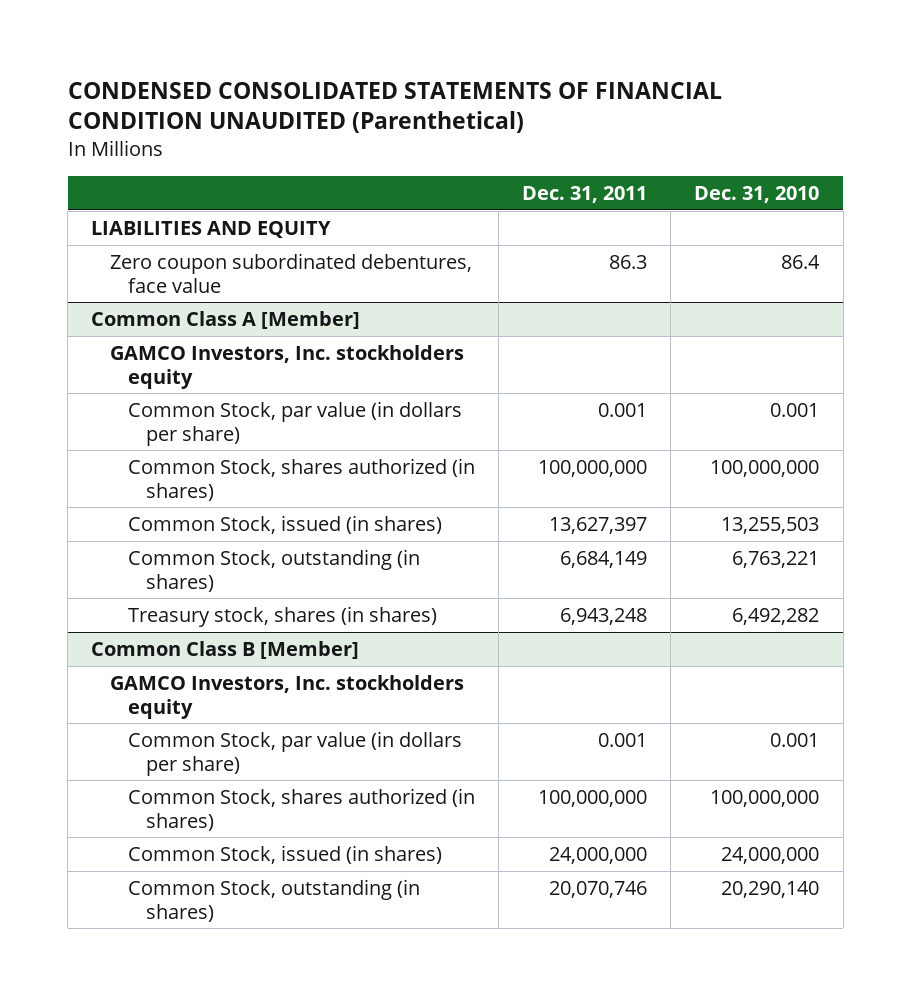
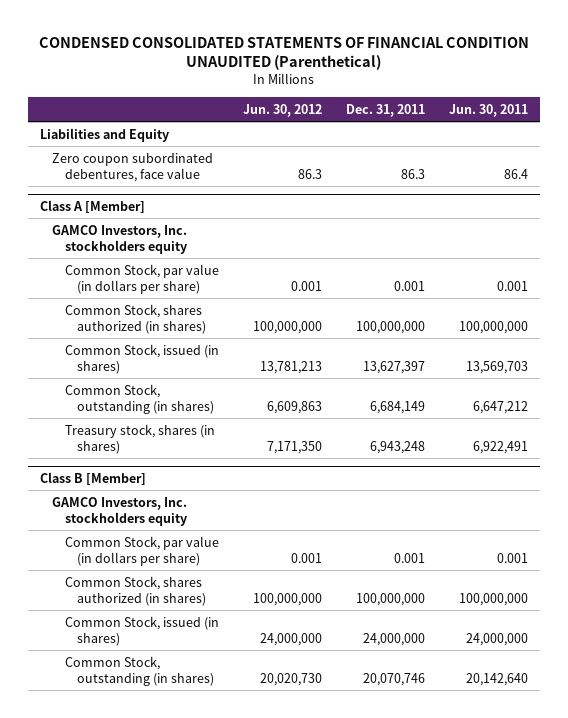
[694,185,820,203] Dec. 31, 2010 -> none
none -> [242,103,322,117] Jun. 30, 2012
none -> [448,103,528,117] Jun. 30, 2011
[91,220,332,238] LIABILITIES AND EQUITY -> [39,127,169,142] Liabilities and Equity
[91,310,361,329] Common Class A [Member] -> [39,199,145,213] Class A [Member]
[91,640,360,659] Common Class B [Member] -> [39,471,146,485] Class B [Member]

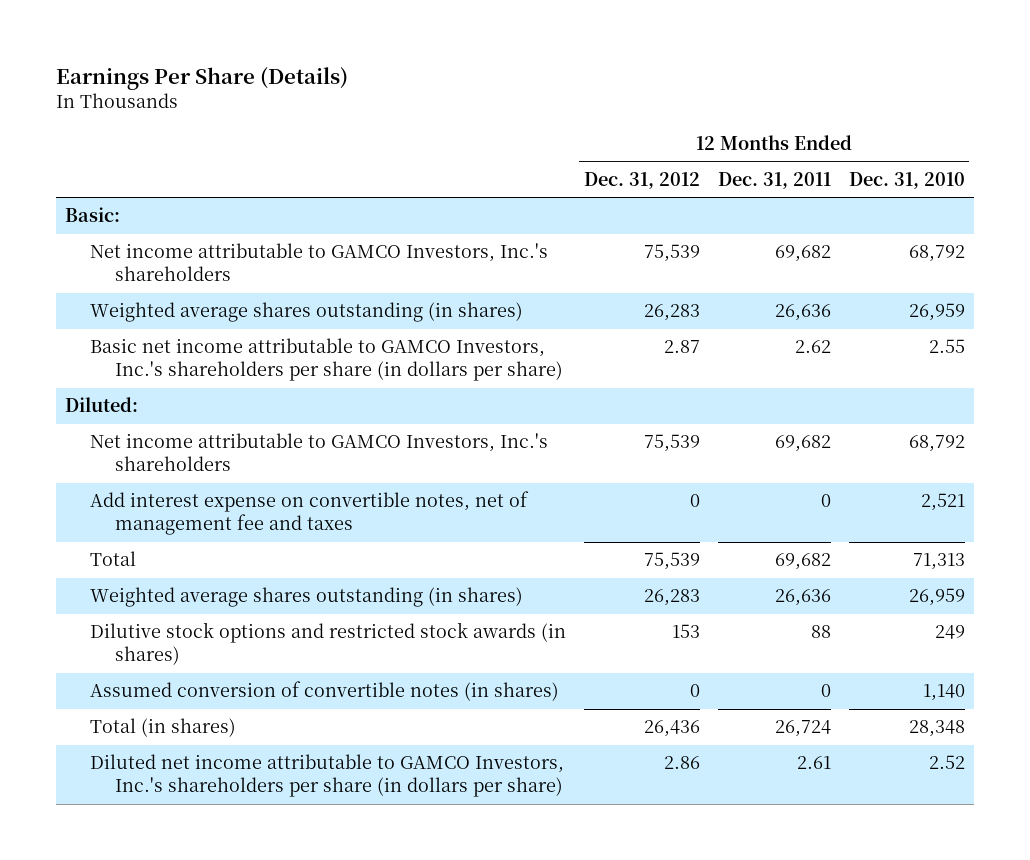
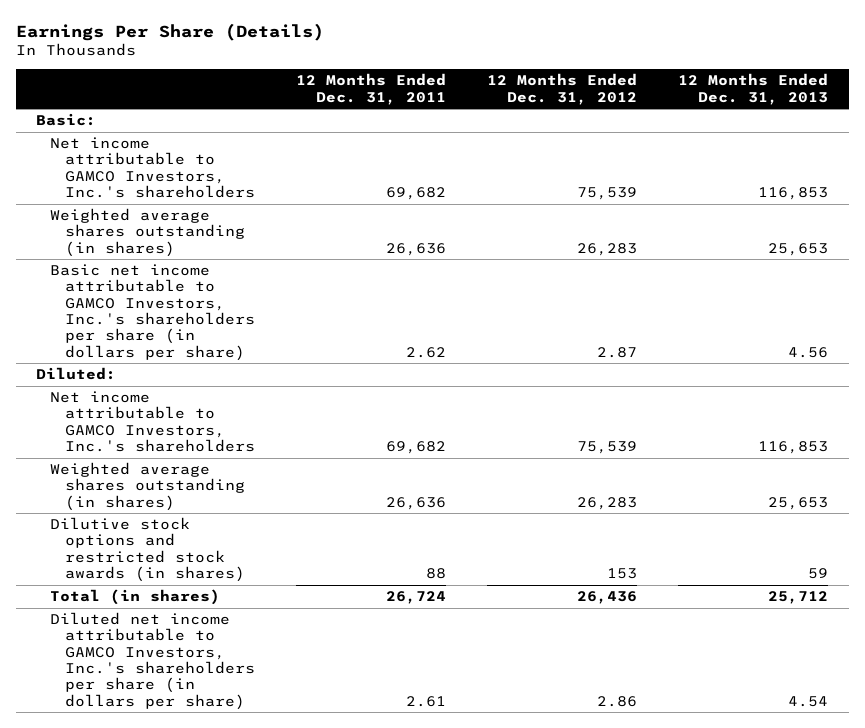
[848,171,965,189] Dec. 31, 2010 -> none
none -> [678,73,829,105] 12 Months Ended Dec. 31, 2013
[89,491,529,536] Add interest expense on convertible notes, net of management fee and taxes -> none
[89,551,136,567] Total -> none
[89,681,559,702] Assumed conversion of convertible notes (in shares) -> none

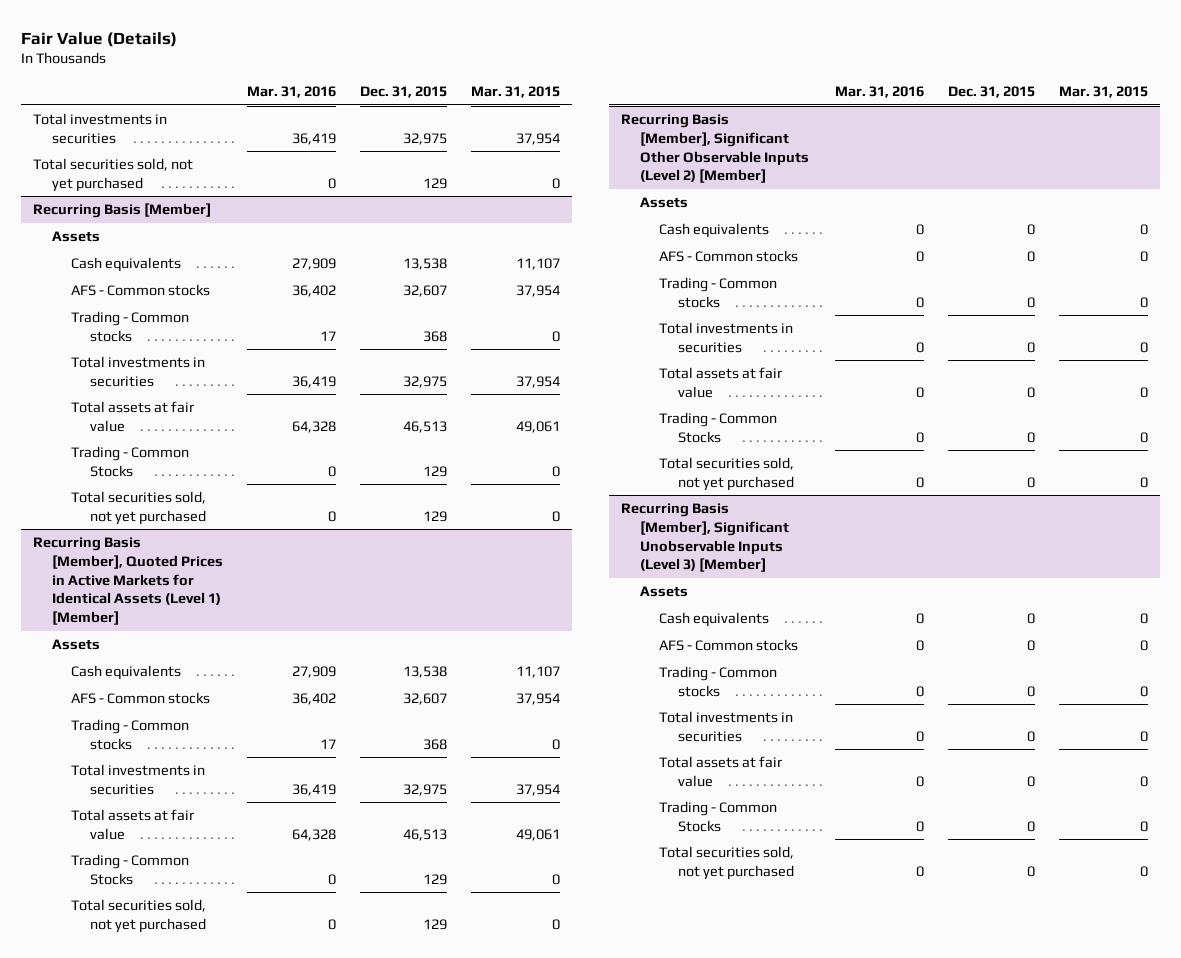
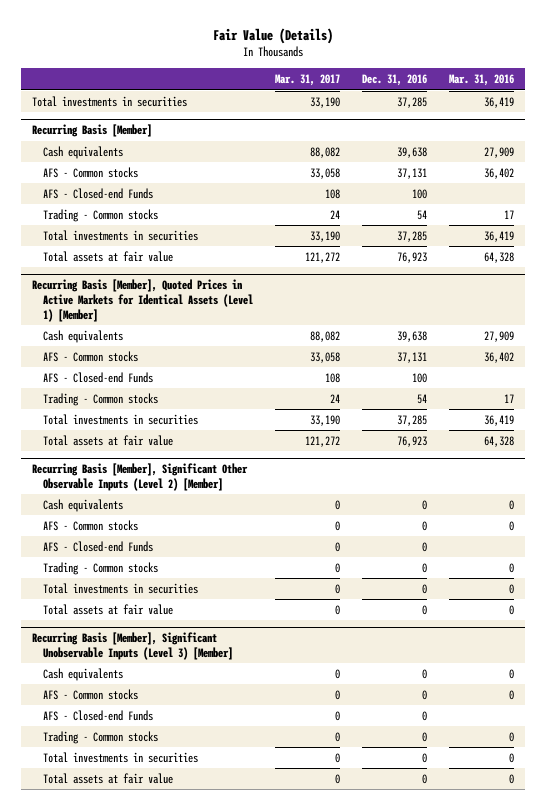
[360,86,448,99] Dec. 31, 2015 -> none
[471,86,561,99] Mar. 31, 2015 -> none
none -> [274,74,340,87] Mar. 31, 2017
none -> [361,74,427,87] Dec. 31, 2016
[33,158,194,192] Total securities sold, not yet purchased -> none
[51,231,100,243] Assets -> none
none -> [42,187,153,199] AFS - Closed-end Funds
[70,446,189,477] Trading - Common Stocks -> none
[70,491,206,525] Total securities sold, not yet purchased -> none
[51,639,100,651] Assets -> none
none -> [42,371,153,383] AFS - Closed-end Funds
[70,854,189,885] Trading - Common Stocks -> none
[70,899,206,933] Total securities sold, not yet purchased -> none
[639,197,688,209] Assets -> none
none -> [42,540,153,552] AFS - Closed-end Funds
[658,412,777,443] Trading - Common Stocks -> none
[658,457,794,491] Total securities sold, not yet purchased -> none
[639,586,688,598] Assets -> none
none -> [42,709,153,721] AFS - Closed-end Funds
[658,801,777,832] Trading - Common Stocks -> none
[658,846,794,880] Total securities sold, not yet purchased -> none

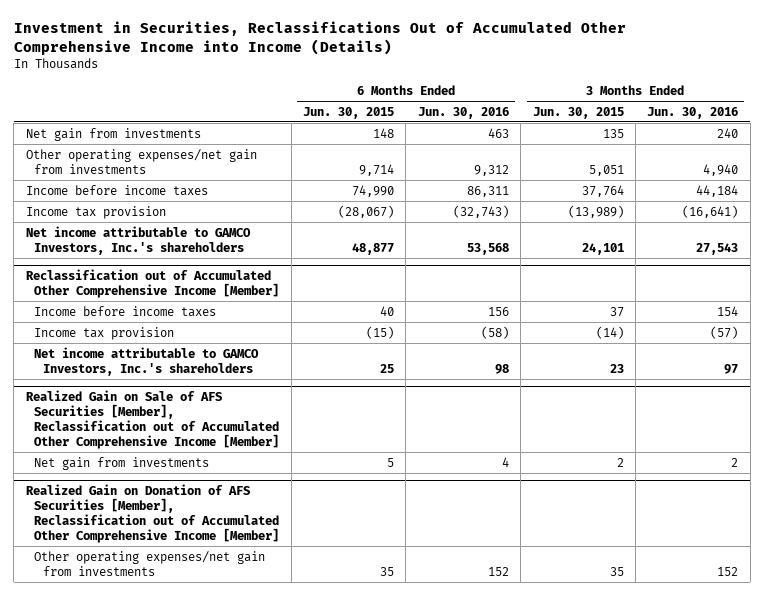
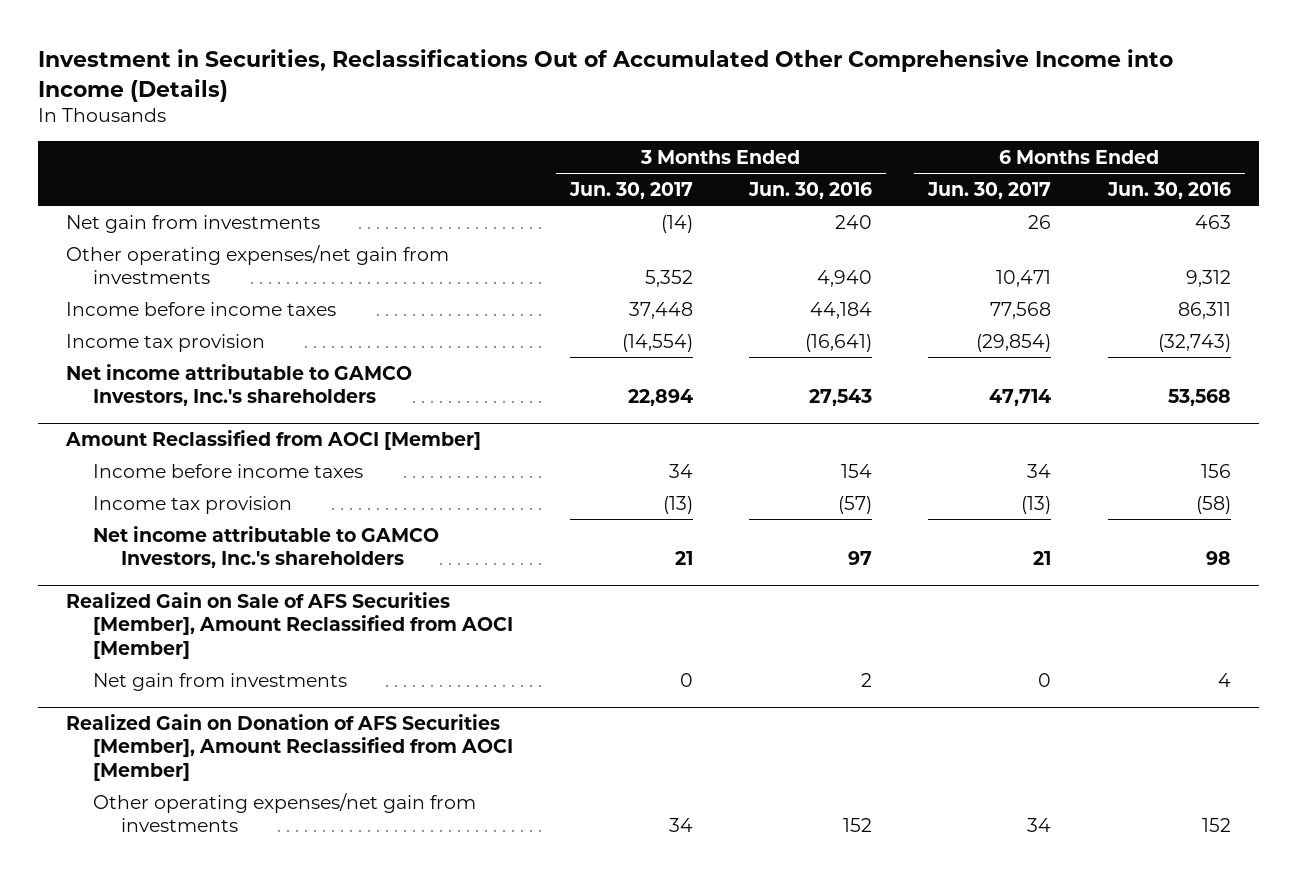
[303,106,395,119] Jun. 30, 2015 -> none
[532,106,624,119] Jun. 30, 2015 -> none
none -> [568,181,693,199] Jun. 30, 2017
none -> [927,181,1052,199] Jun. 30, 2017
[25,269,280,299] Reclassification out of Accumulated Other Comprehensive Income [Member] -> [65,430,482,451] Amount Reclassified from AOCI [Member]
[25,390,280,450] Realized Gain on Sale of AFS Securities [Member], Reclassification out of Accumulated Other Comprehensive Income [Member] -> none
none -> [66,592,514,659] Realized Gain on Sale of AFS Securities [Member], Amount Reclassified from AOCI [Member]
[25,484,280,544] Realized Gain on Donation of AFS Securities [Member], Reclassification out of Accumulated Other Comprehensive Income [Member] -> none
none -> [66,714,514,781] Realized Gain on Donation of AFS Securities [Member], Amount Reclassified from AOCI [Member]

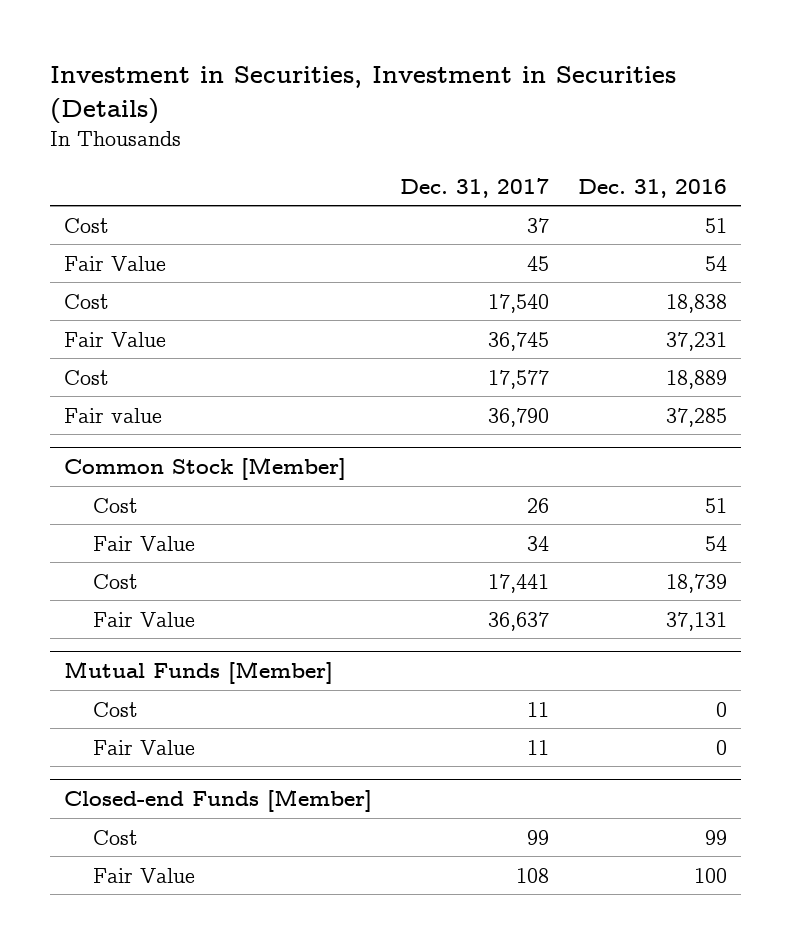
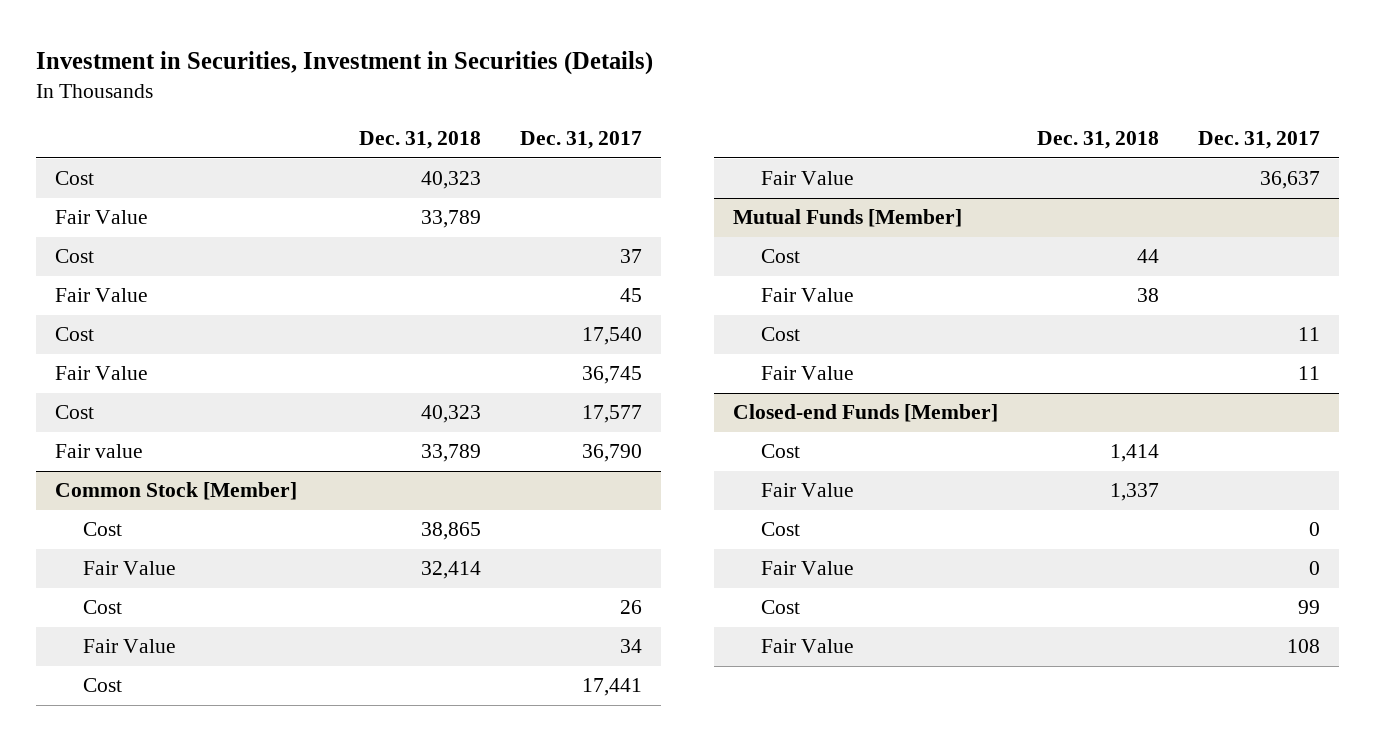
[577,178,727,198] Dec. 31, 2016 -> none
none -> [358,131,481,150] Dec. 31, 2018
none -> [55,171,95,186] Cost
none -> [55,210,149,225] Fair Value
none -> [83,522,123,537] Cost
none -> [83,561,177,576] Fair Value
none -> [761,249,801,264] Cost
none -> [761,288,855,303] Fair Value
none -> [761,444,801,459] Cost
none -> [761,483,855,498] Fair Value
none -> [761,522,801,537] Cost
none -> [761,561,855,576] Fair Value

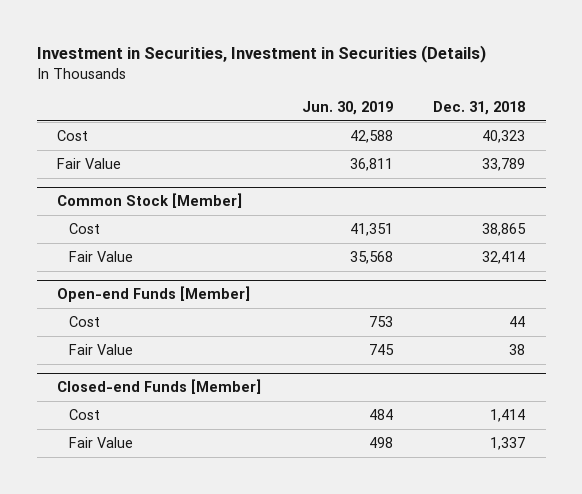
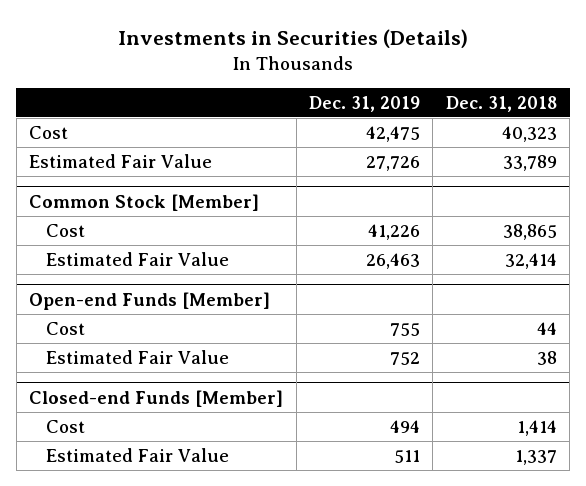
[36,45,486,64] Investment in Securities, Investment in Securities (Details) -> [117,28,468,48] Investments in Securities (Details)
[301,101,393,116] Jun. 30, 2019 -> none
none -> [308,95,420,112] Dec. 31, 2019
[56,158,121,170] Fair Value -> [29,153,213,168] Estimated Fair Value
[69,251,134,263] Fair Value -> [46,251,230,266] Estimated Fair Value
[69,344,134,356] Fair Value -> [46,349,230,364] Estimated Fair Value
[69,437,134,449] Fair Value -> [46,447,230,462] Estimated Fair Value

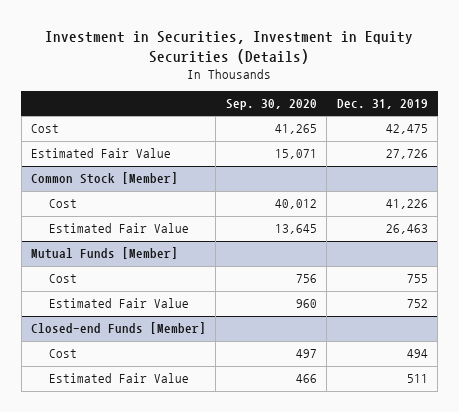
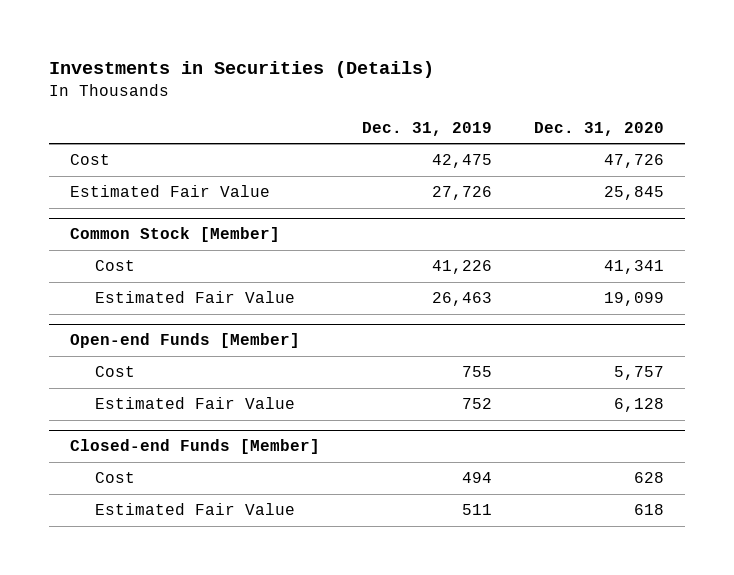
[45,30,414,64] Investment in Securities, Investment in Equity Securities (Details) -> [49,61,435,79] Investments in Securities (Details)
[225,99,317,111] Sep. 30, 2020 -> none
none -> [533,121,664,136] Dec. 31, 2020
[31,247,179,260] Mutual Funds [Member] -> [70,333,301,349] Open-end Funds [Member]

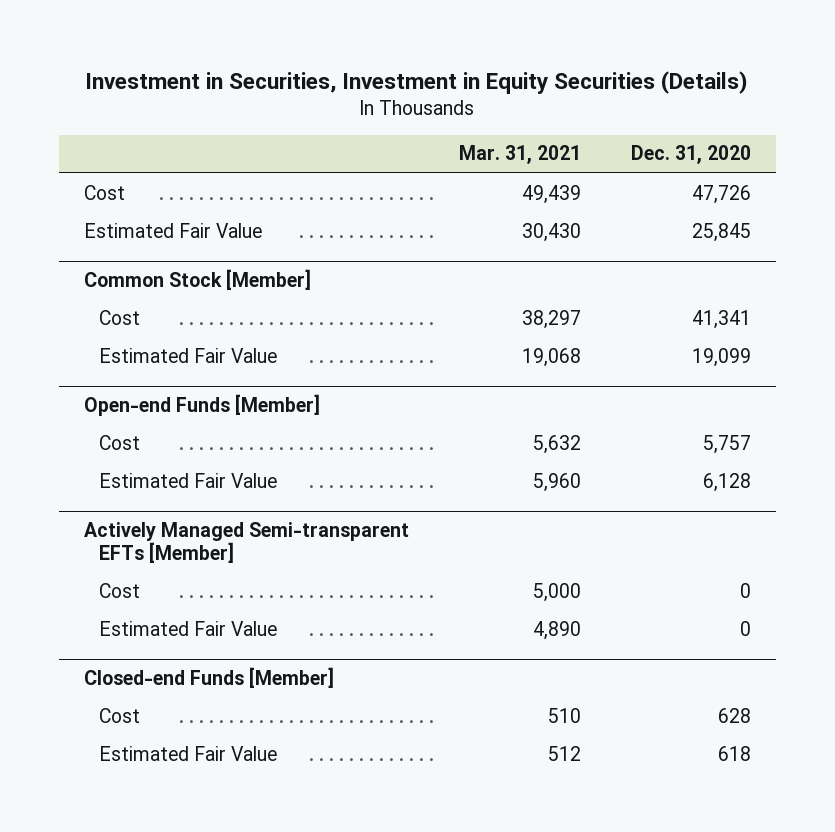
[49,61,435,79] Investments in Securities (Details) -> [85,71,749,95] Investment in Securities, Investment in Equity Securities (Details)
[362,121,493,136] Dec. 31, 2019 -> none
none -> [458,145,581,165] Mar. 31, 2021
none -> [84,522,410,563] Actively Managed Semi-transparent EFTs [Member]
none -> [98,582,140,598] Cost
none -> [98,620,277,636] Estimated Fair Value

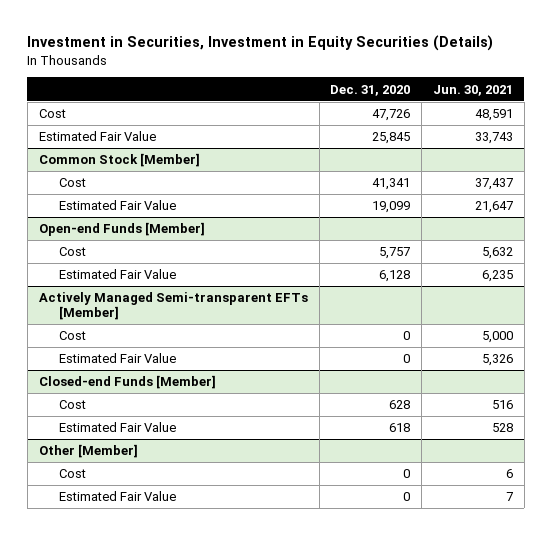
[458,145,581,165] Mar. 31, 2021 -> none
none -> [432,84,513,96] Jun. 30, 2021
none -> [38,444,138,459] Other [Member]
none -> [58,469,86,479] Cost
none -> [58,491,176,502] Estimated Fair Value

